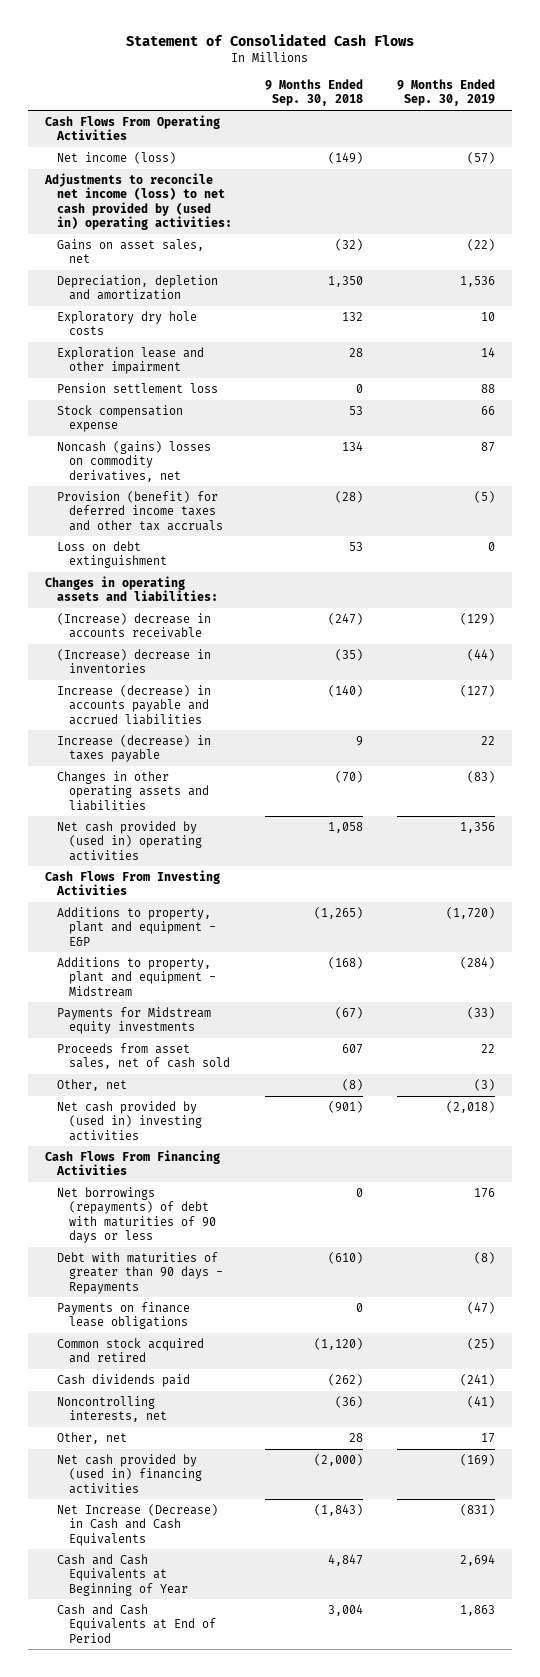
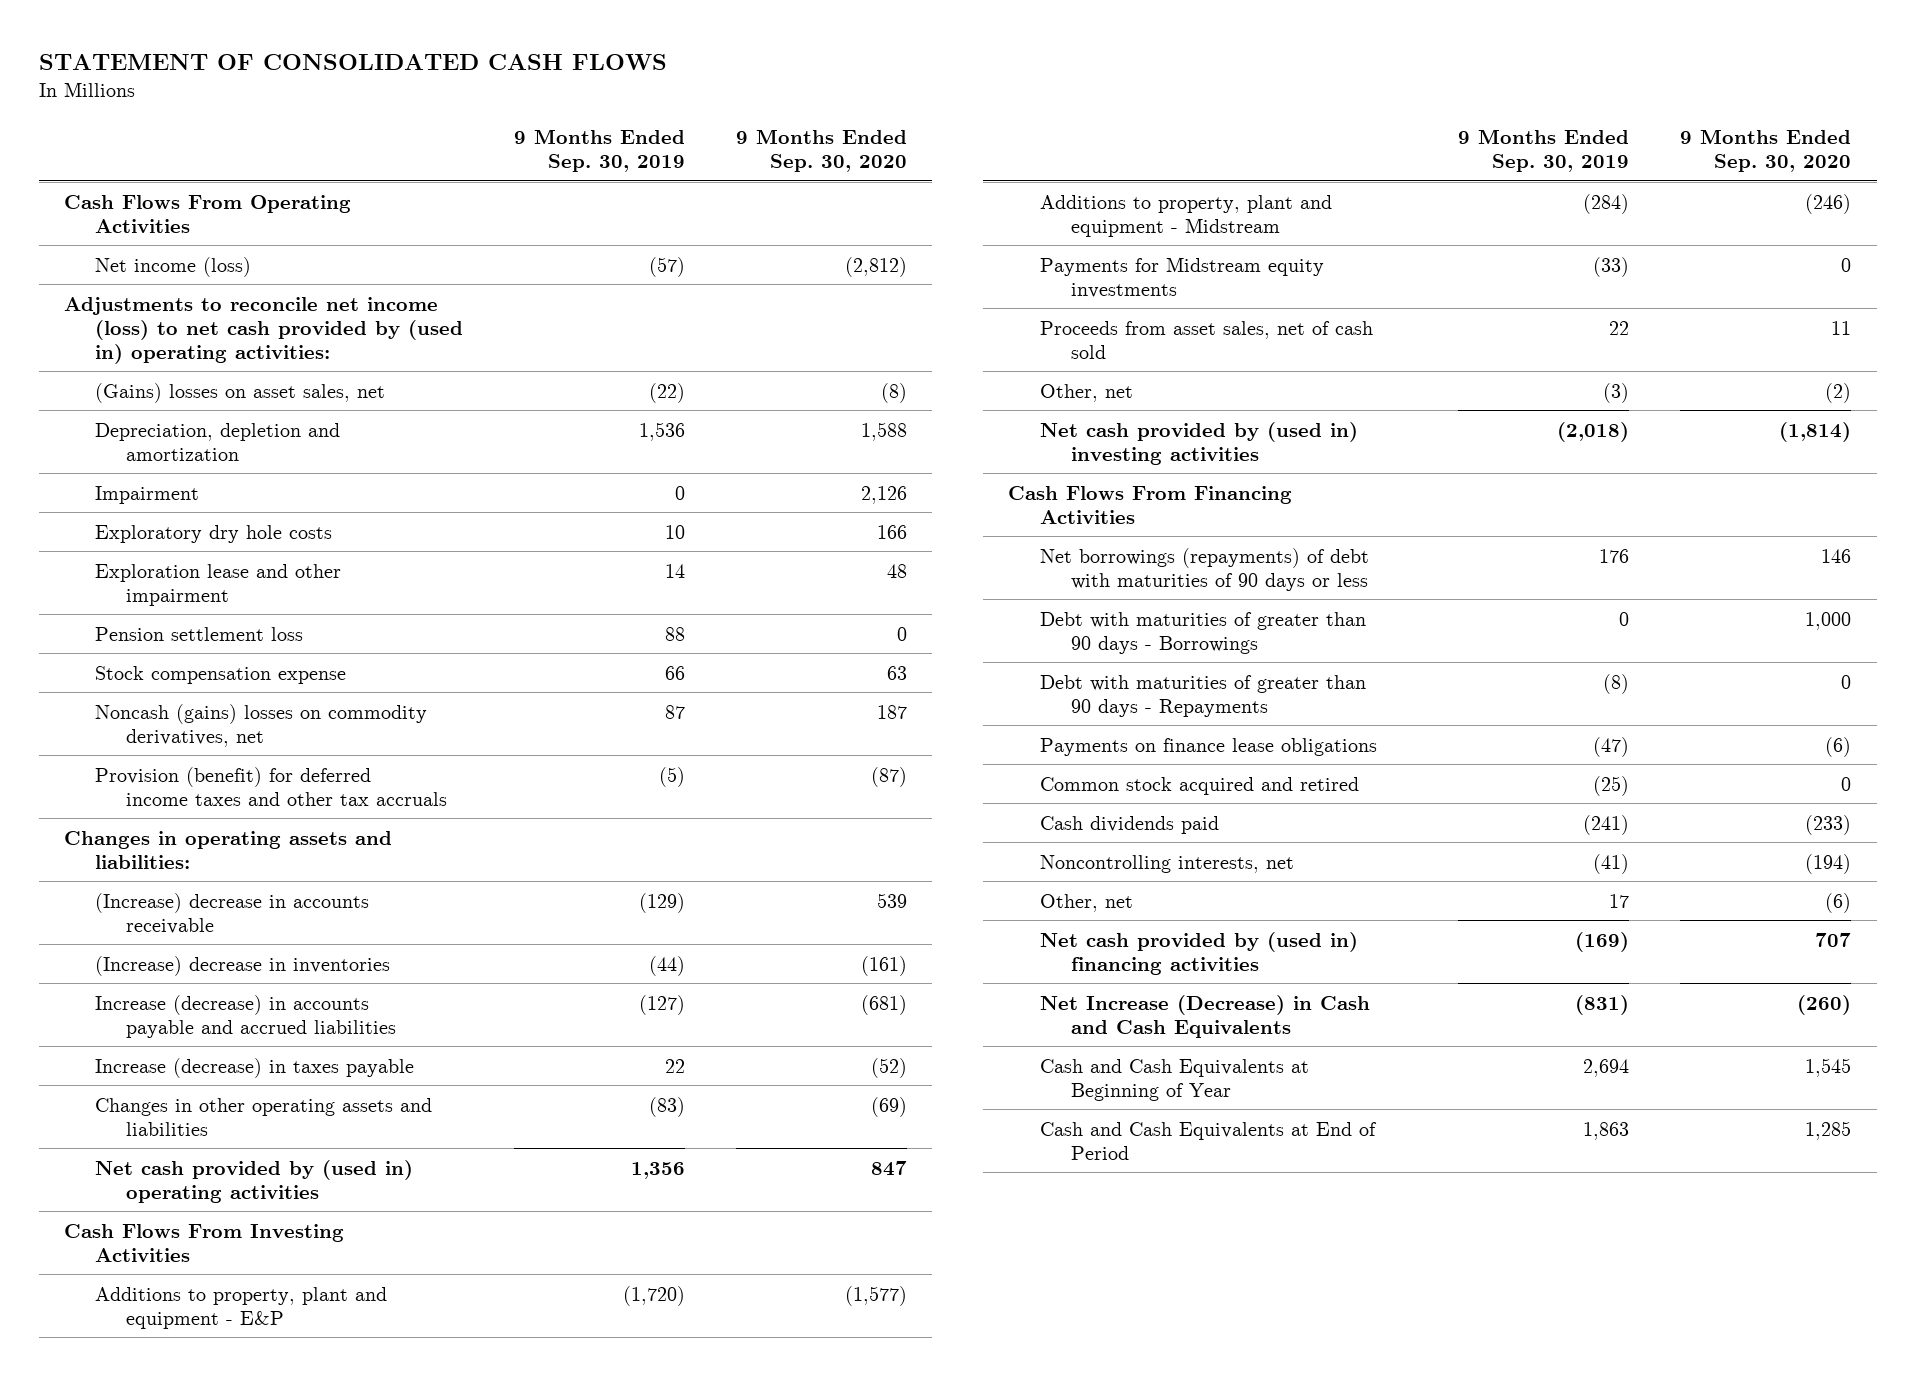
[125,34,414,47] Statement of Consolidated Cash Flows -> [38,54,667,71] STATEMENT OF CONSOLIDATED CASH FLOWS
[265,78,364,107] 9 Months Ended Sep. 30, 2018 -> none
none -> [736,129,908,173] 9 Months Ended Sep. 30, 2020
[57,239,205,264] Gains on asset sales, net -> [95,382,386,403] (Gains) losses on asset sales, net
none -> [95,485,200,504] Impairment
[57,541,168,569] Loss on debt extinguishment -> none
none -> [1039,611,1366,654] Debt with maturities of greater than 90 days - Borrowings

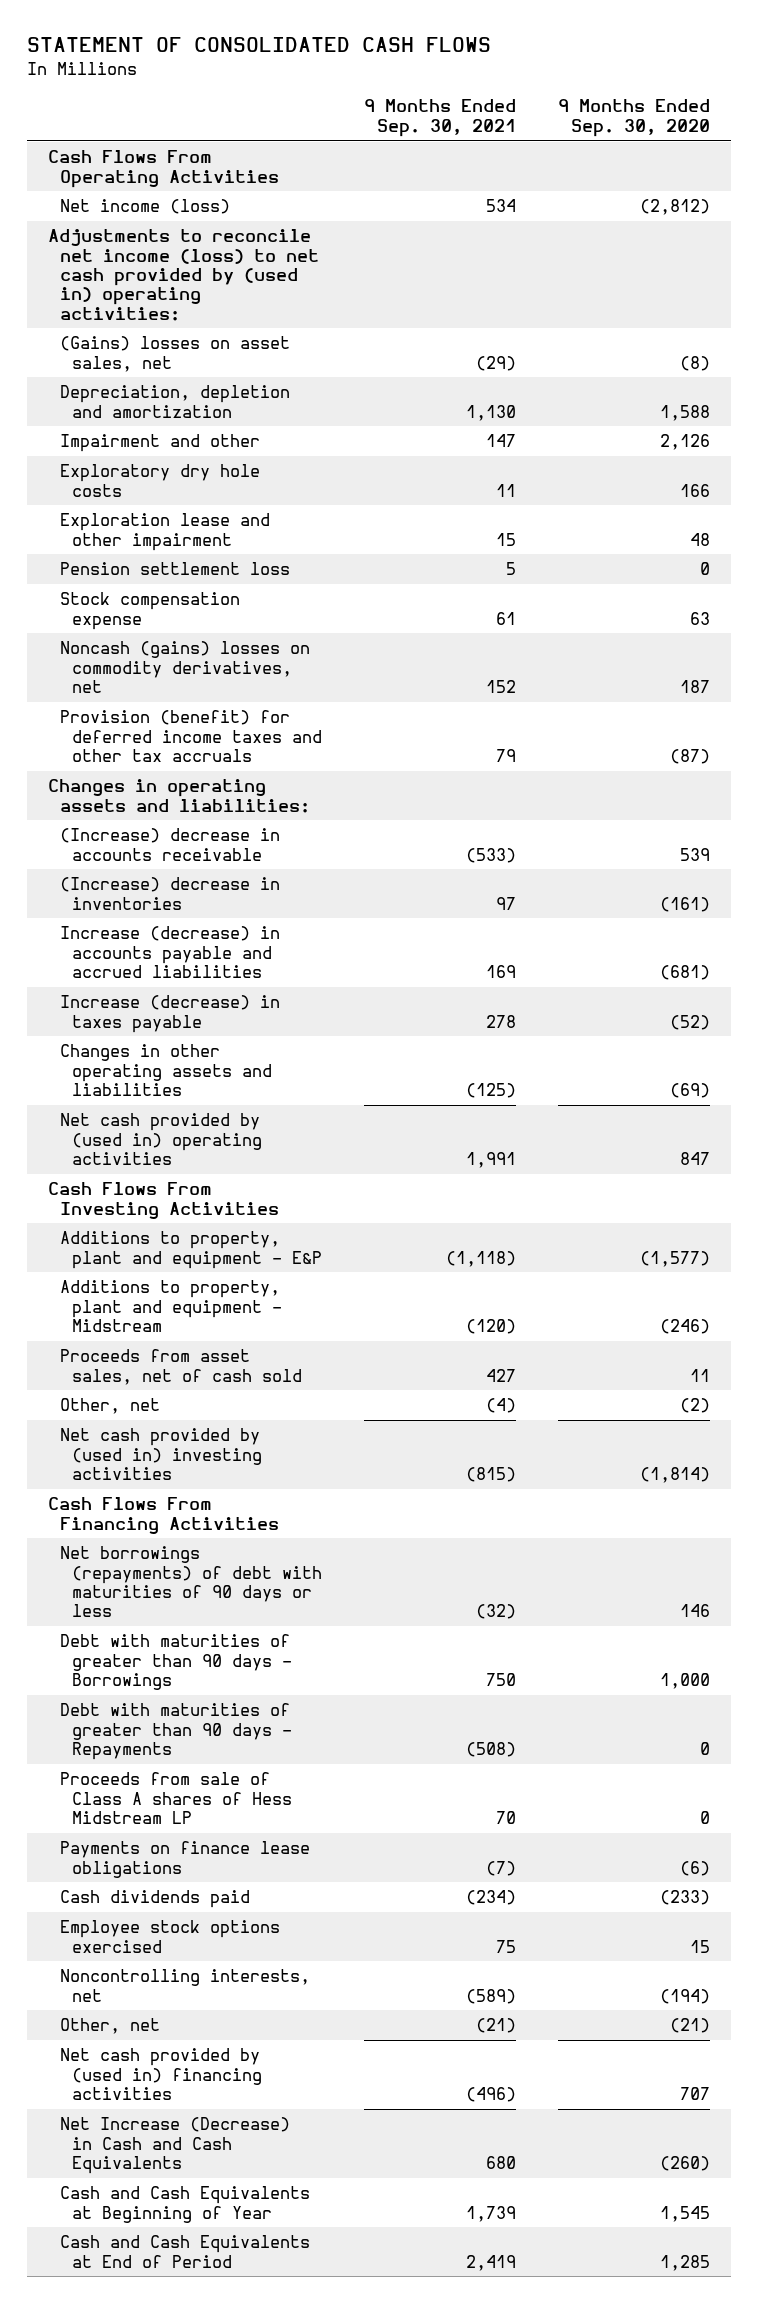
[514,129,686,173] 9 Months Ended Sep. 30, 2019 -> none
none -> [363,99,516,137] 9 Months Ended Sep. 30, 2021
[95,485,200,504] Impairment -> [59,434,260,453] Impairment and other
[1039,256,1324,298] Payments for Midstream equity investments -> none
none -> [59,1772,292,1824] Proceeds from sale of Class A shares of Hess Midstream LP
[1039,776,1359,795] Common stock acquired and retired -> none
none -> [59,1920,280,1953] Employee stock options exercised
[1825,892,1852,913] (6) -> [670,2018,711,2034] (21)

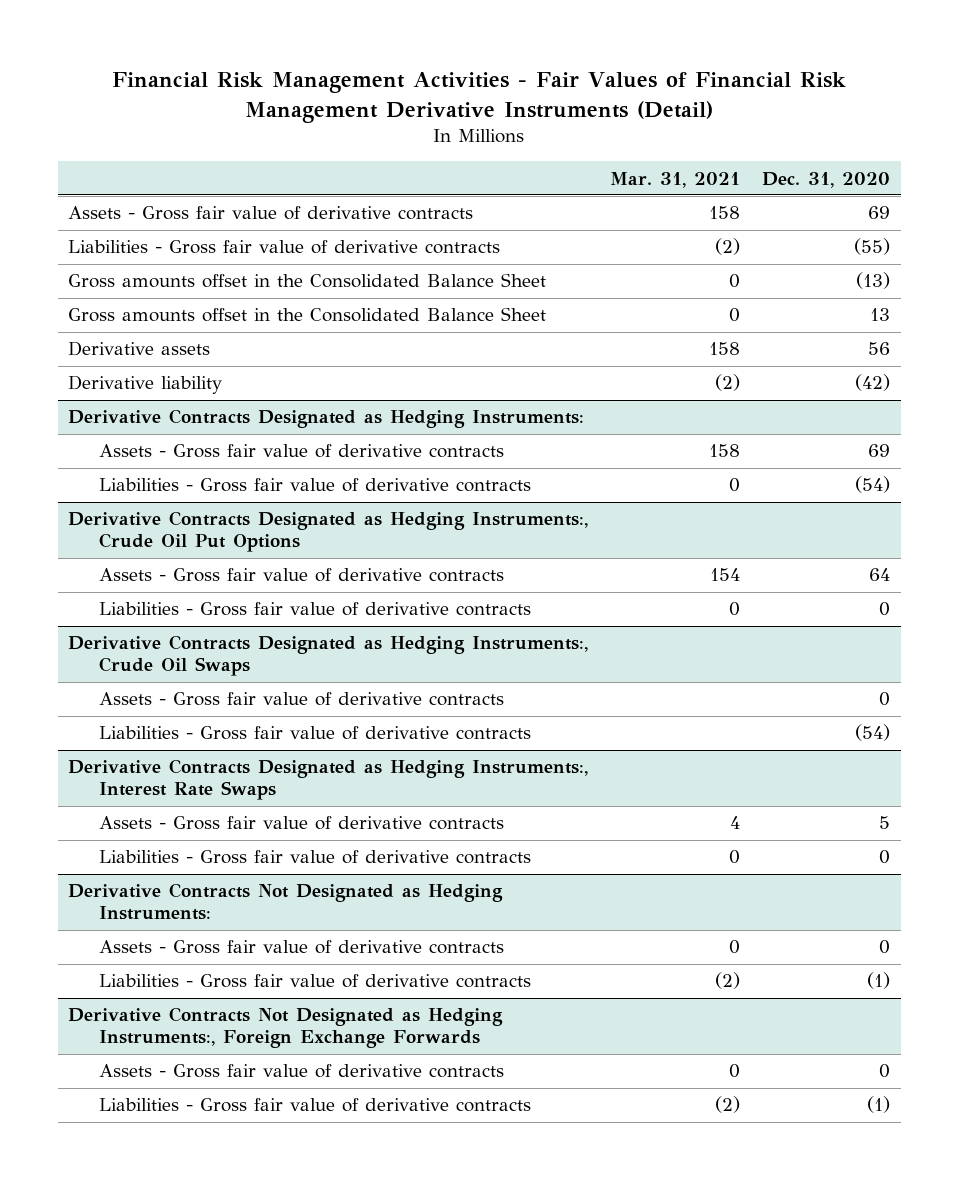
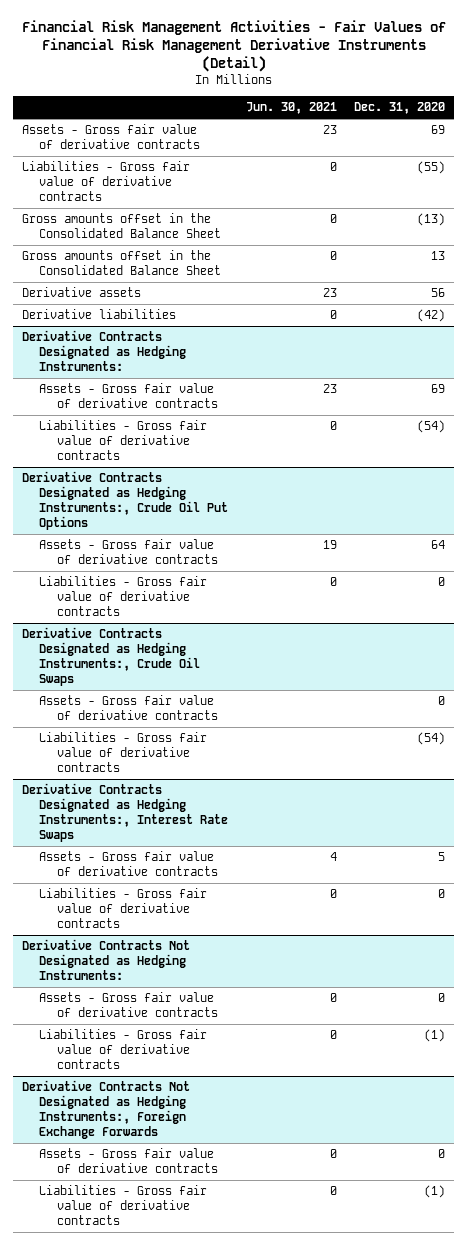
[610,171,741,188] Mar. 31, 2021 -> none
none -> [245,102,337,115] Jun. 30, 2021
[68,375,223,395] Derivative liability -> [22,309,177,320] Derivative liabilities

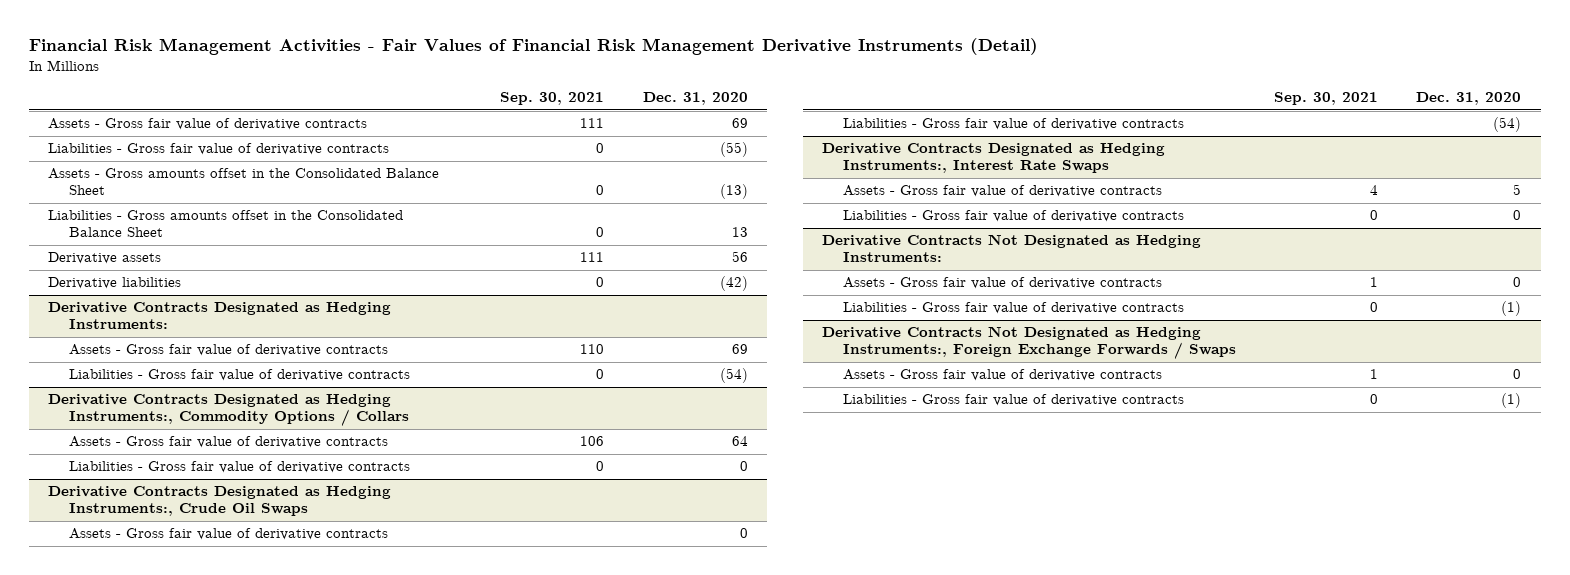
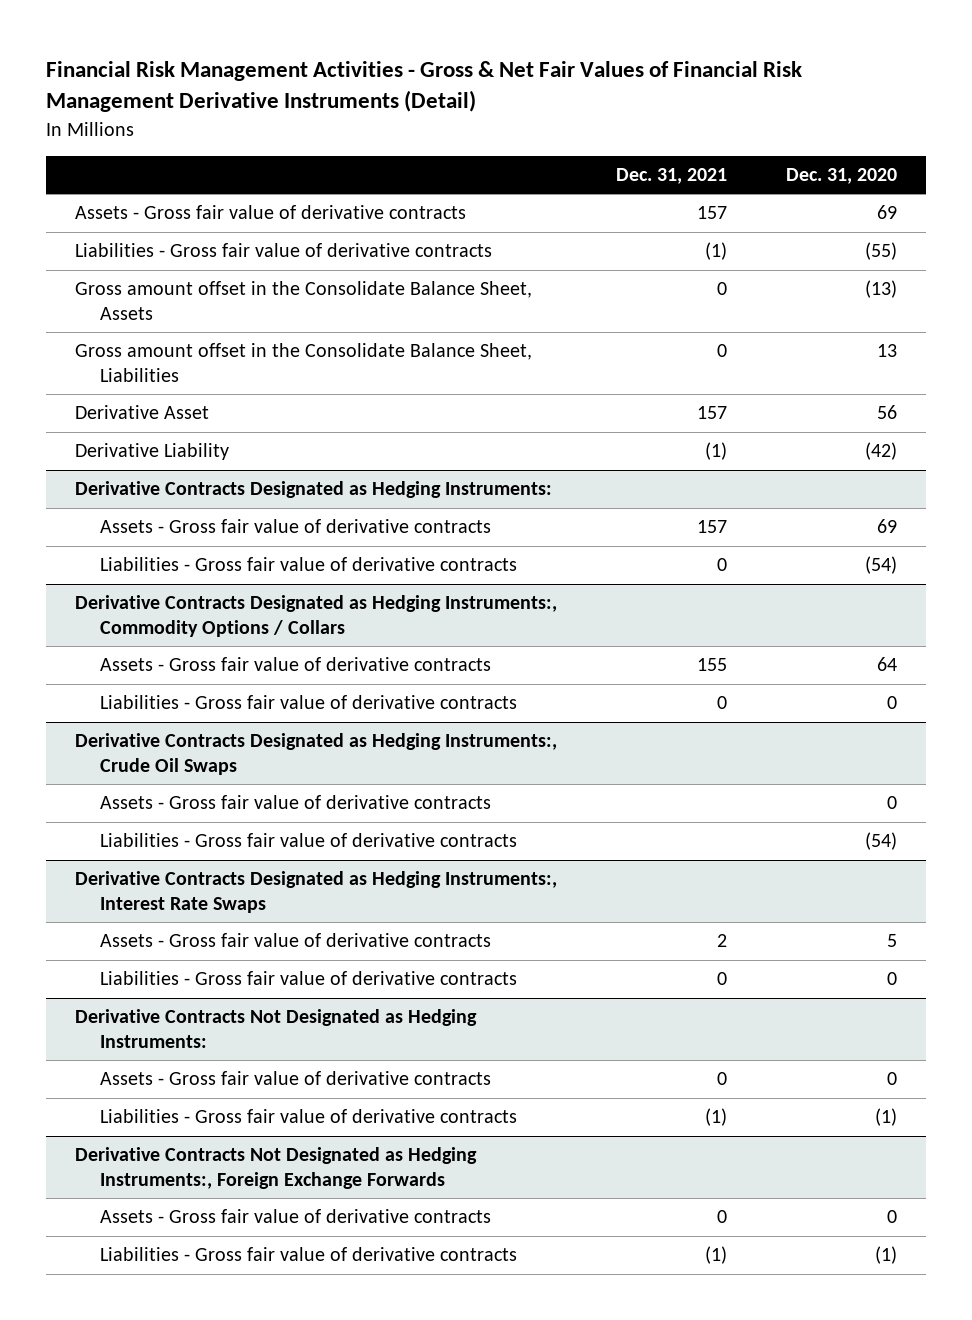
[29,38,1039,56] Financial Risk Management Activities - Fair Values of Financial Risk Management Derivative Instruments (Detail) -> [45,61,802,113] Financial Risk Management Activities - Gross & Net Fair Values of Financial Risk Management Derivative Instruments (Detail)
[500,92,605,106] Sep. 30, 2021 -> none
none -> [616,168,728,185] Dec. 31, 2021
[48,168,440,196] Assets - Gross amounts offset in the Consolidated Balance Sheet -> [75,281,533,321] Gross amount offset in the Consolidate Balance Sheet, Assets
[48,210,404,238] Liabilities - Gross amounts offset in the Consolidated Balance Sheet -> [75,343,533,383] Gross amount offset in the Consolidate Balance Sheet, Liabilities
[48,252,162,265] Derivative assets -> [75,405,210,420] Derivative Asset
[48,277,182,290] Derivative liabilities -> [75,443,230,461] Derivative Liability
[821,326,1236,360] Derivative Contracts Not Designated as Hedging Instruments:, Foreign Exchange Forwards / Swaps -> [75,1147,478,1190] Derivative Contracts Not Designated as Hedging Instruments:, Foreign Exchange Forwards

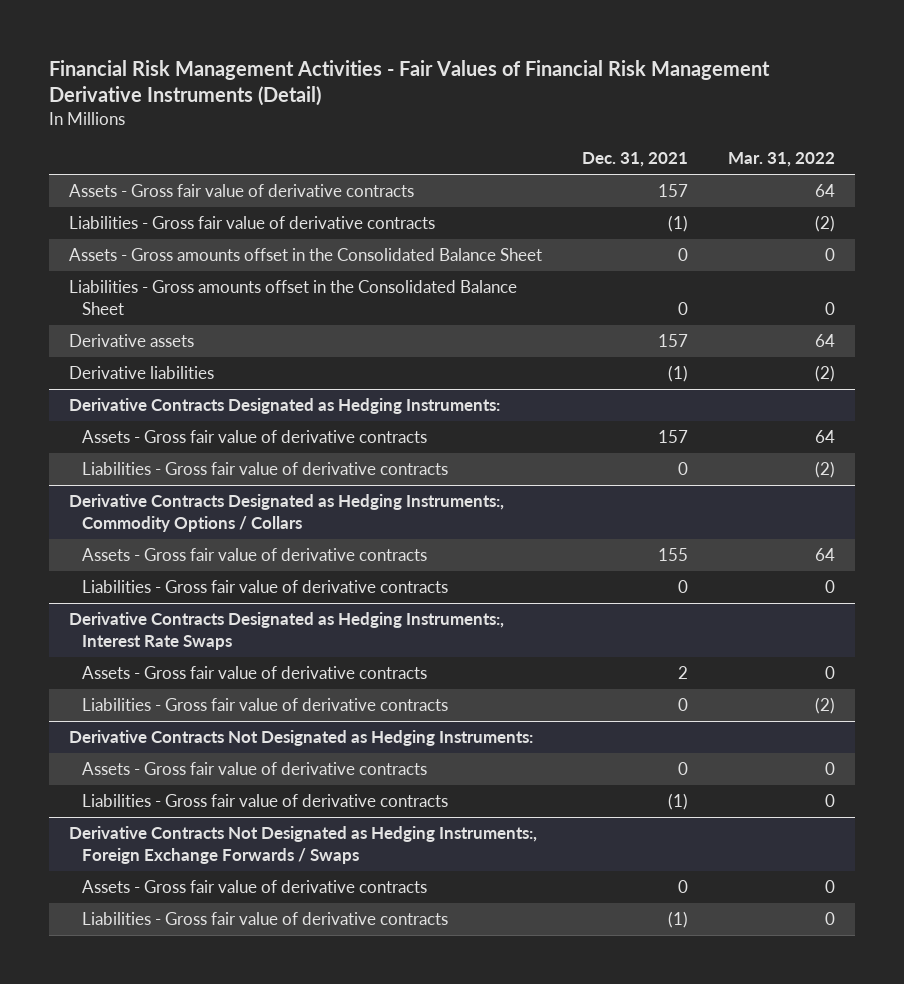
[45,61,802,113] Financial Risk Management Activities - Gross & Net Fair Values of Financial Risk Management Derivative Instruments (Detail) -> [49,59,771,107] Financial Risk Management Activities - Fair Values of Financial Risk Management Derivative Instruments (Detail)
[786,168,898,185] Dec. 31, 2020 -> none
none -> [727,152,835,168] Mar. 31, 2022
[75,281,533,321] Gross amount offset in the Consolidate Balance Sheet, Assets -> [69,248,543,262] Assets - Gross amounts offset in the Consolidated Balance Sheet
[75,343,533,383] Gross amount offset in the Consolidate Balance Sheet, Liabilities -> [69,280,518,316] Liabilities - Gross amounts offset in the Consolidated Balance Sheet
[75,405,210,420] Derivative Asset -> [69,334,195,348] Derivative assets
[75,443,230,461] Derivative Liability -> [69,366,215,380] Derivative liabilities
[75,733,558,776] Derivative Contracts Designated as Hedging Instruments:, Crude Oil Swaps -> none
[100,795,492,810] Assets - Gross fair value of derivative contracts -> none
[100,833,518,848] Liabilities - Gross fair value of derivative contracts -> none
[75,1147,478,1190] Derivative Contracts Not Designated as Hedging Instruments:, Foreign Exchange Forwards -> [69,826,538,865] Derivative Contracts Not Designated as Hedging Instruments:, Foreign Exchange Forwards / Swaps

